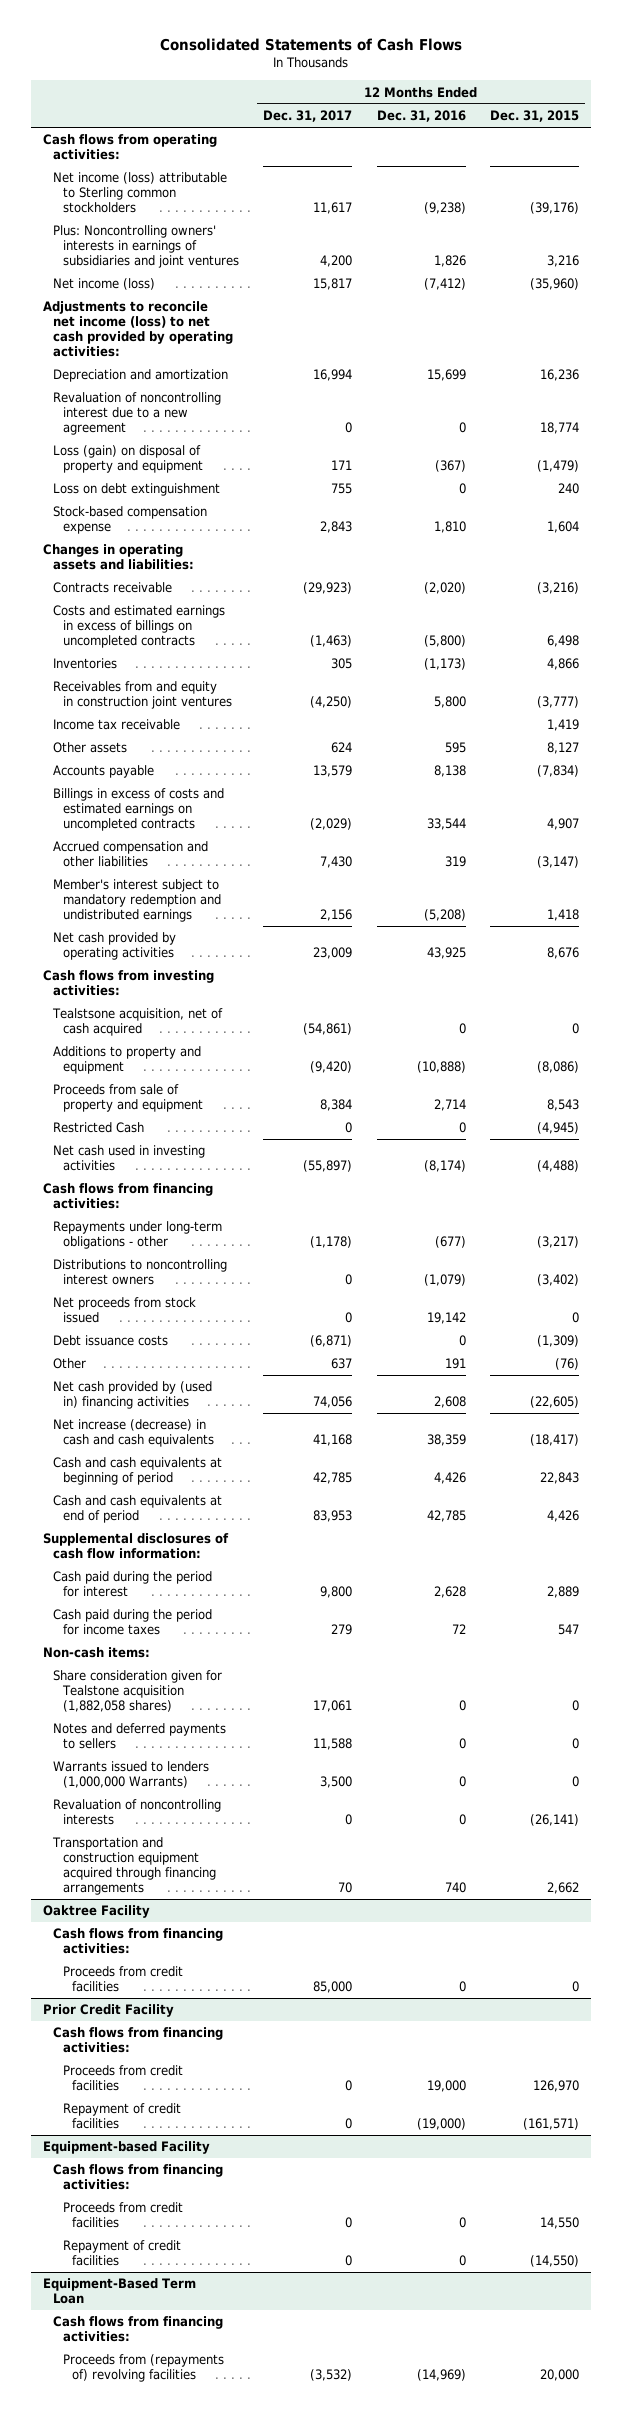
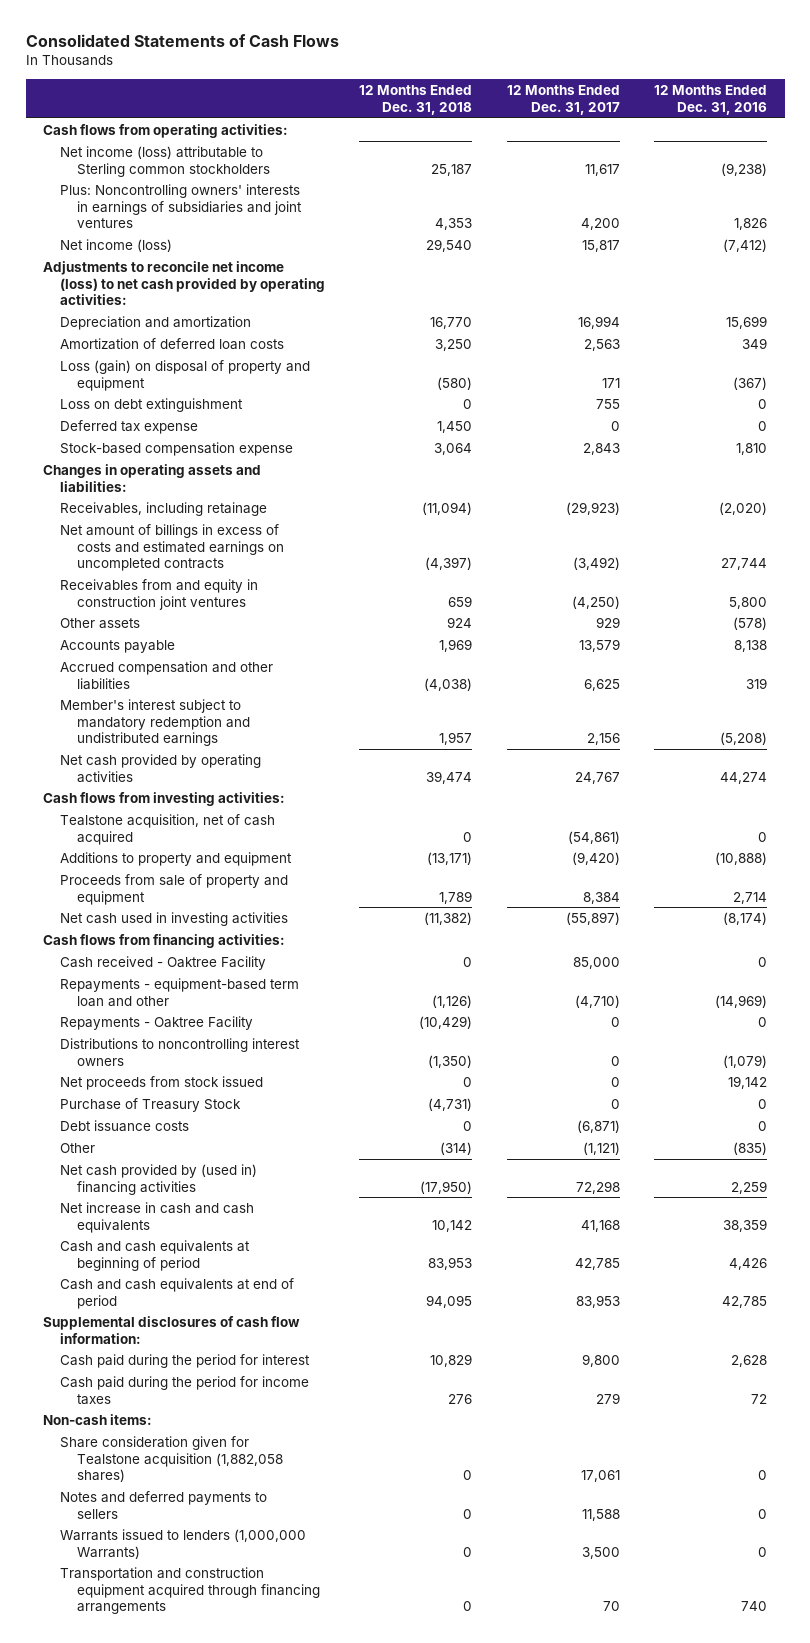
[490,109,580,122] Dec. 31, 2015 -> none
none -> [359,85,473,115] 12 Months Ended Dec. 31, 2018
[52,392,221,435] Revaluation of noncontrolling interest due to a new agreement -> none
none -> [59,337,284,350] Amortization of deferred loan costs
none -> [59,419,198,434] Deferred tax expense
[52,658,117,670] Inventories -> none
[52,582,172,594] Contracts receivable -> [59,501,267,516] Receivables, including retainage
[52,605,225,648] Costs and estimated earnings in excess of billings on uncompleted contracts -> [59,523,284,572] Net amount of billings in excess of costs and estimated earnings on uncompleted contracts
[310,634,353,647] (1,463) -> [572,557,620,571] (3,492)
[423,634,466,647] (5,800) -> [721,558,768,571] 27,744
[52,719,180,731] Income tax receivable -> none
[331,742,353,754] 624 -> [595,616,620,628] 929
[444,742,466,754] 595 -> [733,616,768,630] (578)
[52,788,224,831] Billings in excess of costs and estimated earnings on uncompleted contracts -> none
[320,856,353,869] 7,430 -> [583,678,620,691] 6,625
[313,947,353,960] 23,009 -> [574,771,620,784] 24,767
[426,947,466,960] 43,925 -> [720,771,768,784] 44,274
[51,1008,223,1037] Tealstsone acquisition, net of cash acquired -> [59,813,275,845] Tealstone acquisition, net of cash acquired
[52,1122,144,1134] Restricted Cash -> none
[52,1221,222,1250] Repayments under long-term obligations - other -> none
none -> [59,955,266,970] Cash received - Oaktree Facility
none -> [59,977,299,1007] Repayments - equipment-based term loan and other
none -> [59,1015,253,1030] Repayments - Oaktree Facility
none -> [59,1097,241,1112] Purchase of Treasury Stock
[331,1358,353,1370] 637 -> [582,1141,620,1155] (1,121)
[444,1358,466,1370] 191 -> [733,1141,768,1155] (835)
[313,1396,353,1409] 74,056 -> [575,1180,620,1194] 72,298
[433,1396,466,1409] 2,608 -> [731,1180,768,1194] 2,259
[52,1419,214,1448] Net increase (decrease) in cash and cash equivalents -> [59,1201,254,1233] Net increase in cash and cash equivalents
[52,1799,221,1826] Revaluation of noncontrolling interests -> none
[42,1905,150,1919] Oaktree Facility -> none
[52,1928,223,1955] Cash flows from financing activities: -> none
[62,1966,183,1993] Proceeds from credit facilities -> none
[42,2004,174,2018] Prior Credit Facility -> none
[52,2027,223,2054] Cash flows from financing activities: -> none
[62,2065,183,2092] Proceeds from credit facilities -> none
[62,2103,181,2130] Repayment of credit facilities -> none
[42,2141,210,2155] Equipment-based Facility -> none
[52,2164,223,2191] Cash flows from financing activities: -> none
[62,2202,183,2229] Proceeds from credit facilities -> none
[62,2240,181,2267] Repayment of credit facilities -> none
[42,2278,196,2305] Equipment-Based Term Loan -> none
[52,2316,223,2343] Cash flows from financing activities: -> none
[62,2354,224,2383] Proceeds from (repayments of) revolving facilities -> none

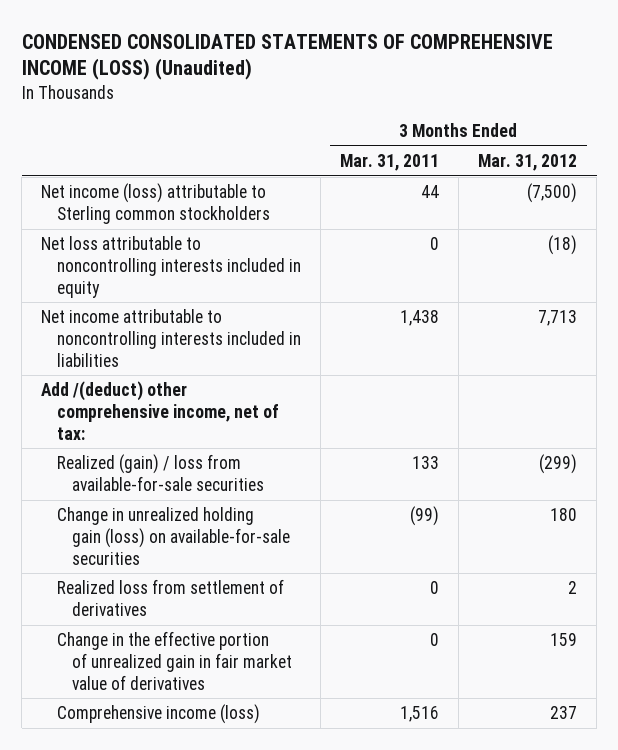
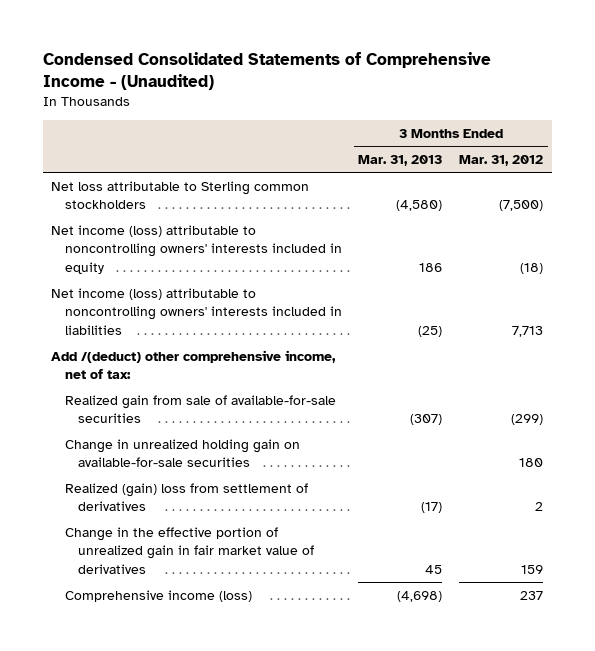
[21,33,553,81] CONDENSED CONSOLIDATED STATEMENTS OF COMPREHENSIVE INCOME (LOSS) (Unaudited) -> [42,51,491,90] Condensed Consolidated Statements of Comprehensive Income - (Unaudited)
[339,153,439,171] Mar. 31, 2011 -> none
none -> [358,155,443,167] Mar. 31, 2013
[41,183,270,224] Net income (loss) attributable to Sterling common stockholders -> [51,180,310,210] Net loss attributable to Sterling common stockholders
[41,236,301,298] Net loss attributable to noncontrolling interests included in equity -> [51,224,342,274] Net income (loss) attributable to noncontrolling owners' interests included in equity
[41,309,301,367] Net income attributable to noncontrolling interests included in liabilities -> [51,287,342,335] Net income (loss) attributable to noncontrolling owners' interests included in liabilities
[56,454,264,491] Realized (gain) / loss from available-for-sale securities -> [64,394,336,424] Realized gain from sale of available-for-sale securities
[56,507,290,565] Change in unrealized holding gain (loss) on available-for-sale securities -> [64,438,300,468] Change in unrealized holding gain on available-for-sale securities
[56,579,284,616] Realized loss from settlement of derivatives -> [64,482,308,512] Realized (gain) loss from settlement of derivatives

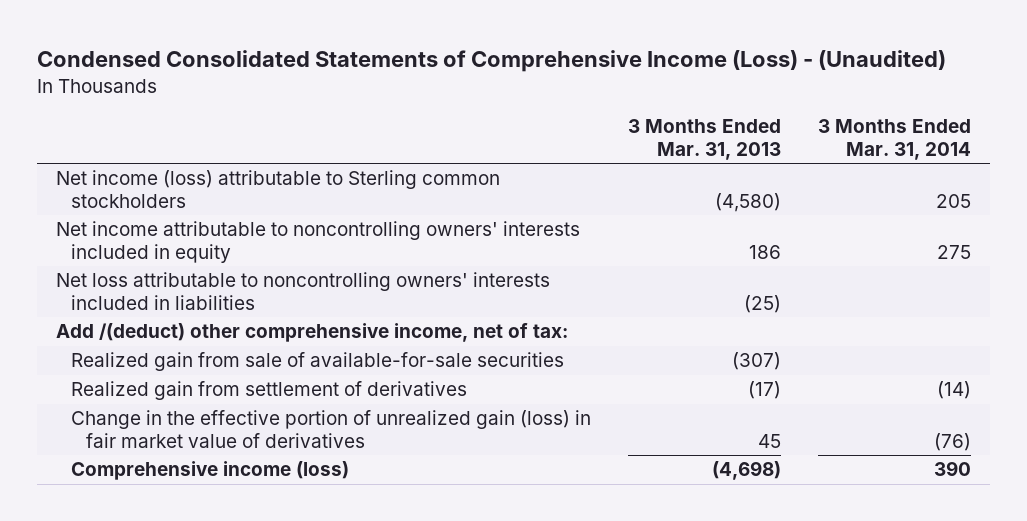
[42,51,491,90] Condensed Consolidated Statements of Comprehensive Income - (Unaudited) -> [37,49,947,72] Condensed Consolidated Statements of Comprehensive Income (Loss) - (Unaudited)
[459,155,544,167] Mar. 31, 2012 -> none
none -> [818,119,972,160] 3 Months Ended Mar. 31, 2014
[51,180,310,210] Net loss attributable to Sterling common stockholders -> [56,170,501,208] Net income (loss) attributable to Sterling common stockholders
[51,224,342,274] Net income (loss) attributable to noncontrolling owners' interests included in equity -> [56,221,581,263] Net income attributable to noncontrolling owners' interests included in equity
[51,287,342,335] Net income (loss) attributable to noncontrolling owners' interests included in liabilities -> [56,272,551,310] Net loss attributable to noncontrolling owners' interests included in liabilities
[64,438,300,468] Change in unrealized holding gain on available-for-sale securities -> none
[64,482,308,512] Realized (gain) loss from settlement of derivatives -> [70,381,467,401] Realized gain from settlement of derivatives
[64,526,314,574] Change in the effective portion of unrealized gain in fair market value of derivatives -> [70,410,591,448] Change in the effective portion of unrealized gain (loss) in fair market value of derivatives

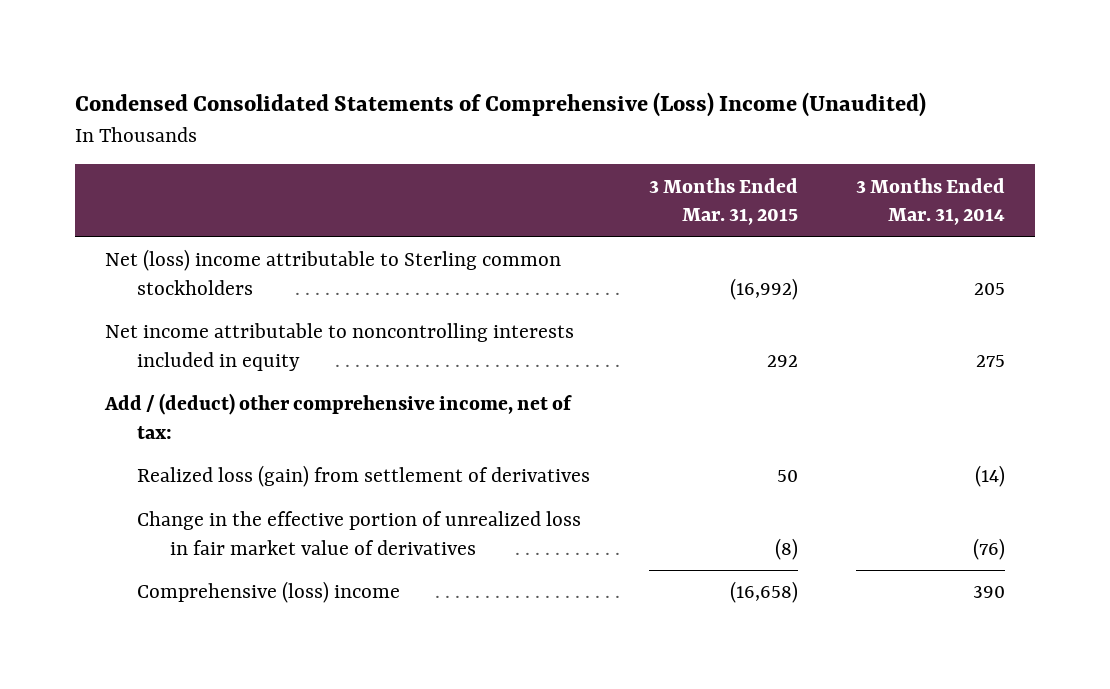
[37,49,947,72] Condensed Consolidated Statements of Comprehensive Income (Loss) - (Unaudited) -> [75,91,927,117] Condensed Consolidated Statements of Comprehensive (Loss) Income (Unaudited)
[628,119,782,160] 3 Months Ended Mar. 31, 2013 -> none
none -> [648,177,798,226] 3 Months Ended Mar. 31, 2015
[56,272,551,310] Net loss attributable to noncontrolling owners' interests included in liabilities -> none
[70,352,564,372] Realized gain from sale of available-for-sale securities -> none
[56,170,501,208] Net income (loss) attributable to Sterling common stockholders -> [104,249,561,295] Net (loss) income attributable to Sterling common stockholders
[56,221,581,263] Net income attributable to noncontrolling owners' interests included in equity -> [104,323,574,371] Net income attributable to noncontrolling interests included in equity
[56,323,569,343] Add /(deduct) other comprehensive income, net of tax: -> [103,393,572,439] Add / (deduct) other comprehensive income, net of tax:
[70,381,467,401] Realized gain from settlement of derivatives -> [137,465,591,488] Realized loss (gain) from settlement of derivatives
[70,410,591,448] Change in the effective portion of unrealized gain (loss) in fair market value of derivatives -> [137,511,582,555] Change in the effective portion of unrealized loss in fair market value of derivatives
[70,461,349,481] Comprehensive income (loss) -> [137,581,401,604] Comprehensive (loss) income

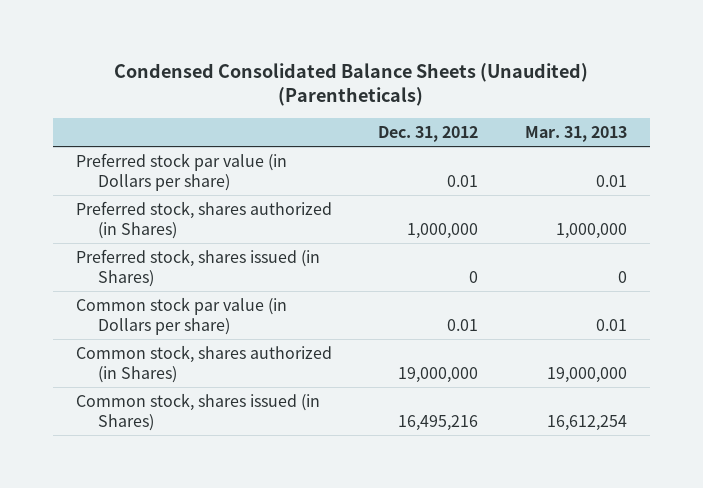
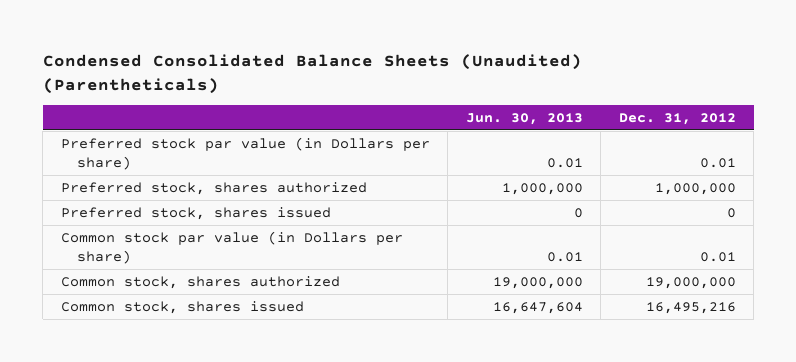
[524,125,627,142] Mar. 31, 2013 -> none
none -> [465,112,583,125] Jun. 30, 2013
[76,200,333,239] Preferred stock, shares authorized (in Shares) -> [60,181,367,195] Preferred stock, shares authorized
[76,248,321,287] Preferred stock, shares issued (in Shares) -> [60,206,331,220] Preferred stock, shares issued
[76,344,333,383] Common stock, shares authorized (in Shares) -> [60,275,340,289] Common stock, shares authorized
[76,392,321,431] Common stock, shares issued (in Shares) -> [60,300,304,314] Common stock, shares issued

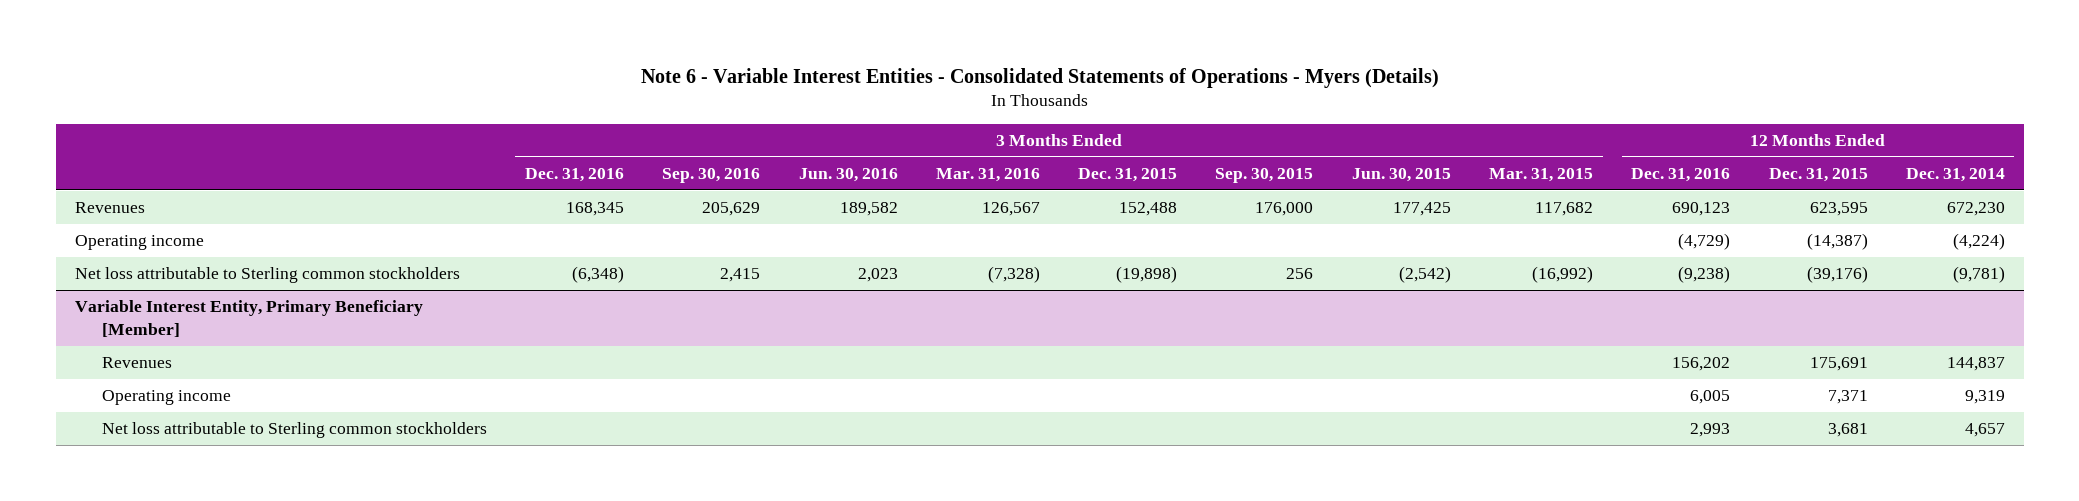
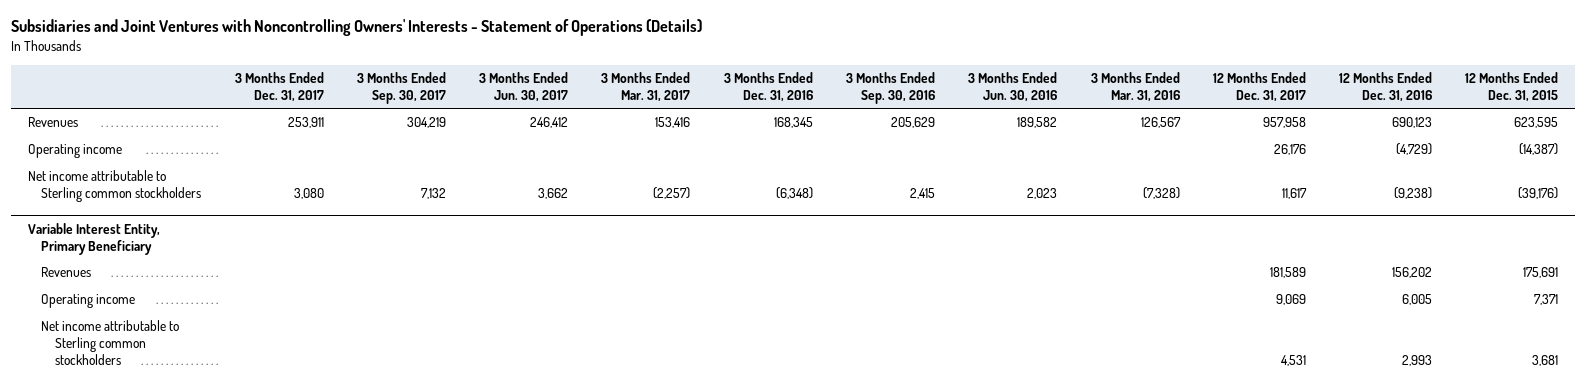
[640,67,1439,88] Note 6 - Variable Interest Entities - Consolidated Statements of Operations - Myers (Details) -> [11,19,703,37] Subsidiaries and Joint Ventures with Noncontrolling Owners' Interests - Statement of Operations (Details)
[1078,167,1178,182] Dec. 31, 2015 -> none
[1215,167,1314,183] Sep. 30, 2015 -> none
[1351,167,1451,182] Jun. 30, 2015 -> none
[1489,167,1594,182] Mar. 31, 2015 -> none
[1905,167,2005,182] Dec. 31, 2014 -> none
none -> [234,72,324,103] 3 Months Ended Dec. 31, 2017
none -> [356,72,446,105] 3 Months Ended Sep. 30, 2017
none -> [479,72,569,103] 3 Months Ended Jun. 30, 2017
none -> [601,72,691,103] 3 Months Ended Mar. 31, 2017
none -> [1212,72,1306,103] 12 Months Ended Dec. 31, 2017
[74,267,460,284] Net loss attributable to Sterling common stockholders -> [27,170,202,203] Net income attributable to Sterling common stockholders
[74,300,423,337] Variable Interest Entity, Primary Beneficiary [Member] -> [27,222,160,255] Variable Interest Entity, Primary Beneficiary
[101,422,487,439] Net loss attributable to Sterling common stockholders -> [41,320,180,366] Net income attributable to Sterling common stockholders

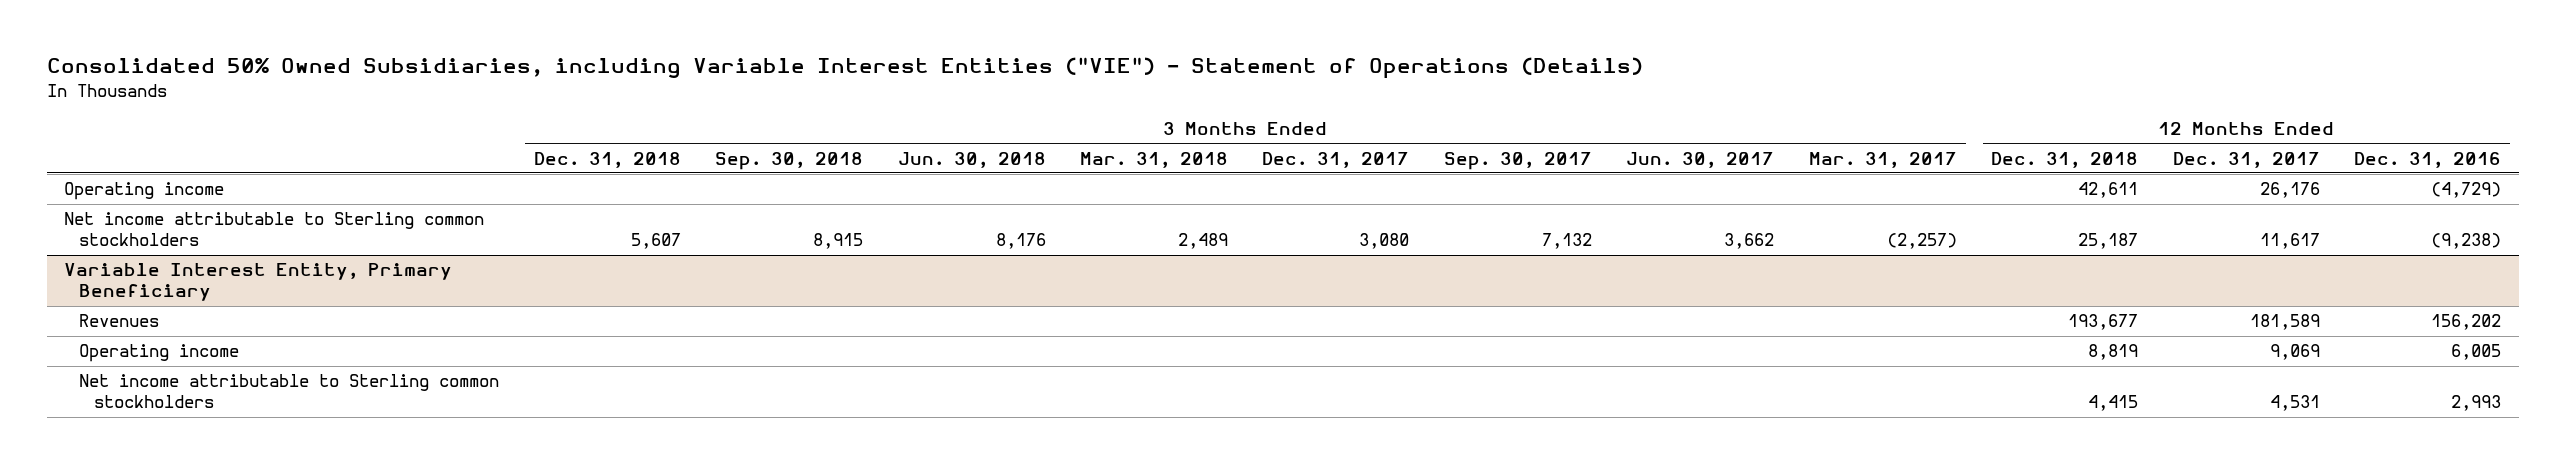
[11,19,703,37] Subsidiaries and Joint Ventures with Noncontrolling Owners' Interests - Statement of Operations (Details) -> [46,57,1643,80] Consolidated 50% Owned Subsidiaries, including Variable Interest Entities ("VIE") - Statement of Operations (Details)
[723,72,813,103] 3 Months Ended Dec. 31, 2016 -> none
[846,72,936,105] 3 Months Ended Sep. 30, 2016 -> none
[968,72,1058,103] 3 Months Ended Jun. 30, 2016 -> none
[1090,72,1180,103] 3 Months Ended Mar. 31, 2016 -> none
[1465,72,1559,103] 12 Months Ended Dec. 31, 2015 -> none
none -> [533,151,681,168] Dec. 31, 2018
none -> [715,151,864,170] Sep. 30, 2018
none -> [897,151,1046,168] Jun. 30, 2018
none -> [1079,151,1228,168] Mar. 31, 2018
none -> [1991,151,2139,168] Dec. 31, 2018
[27,117,78,128] Revenues -> none

